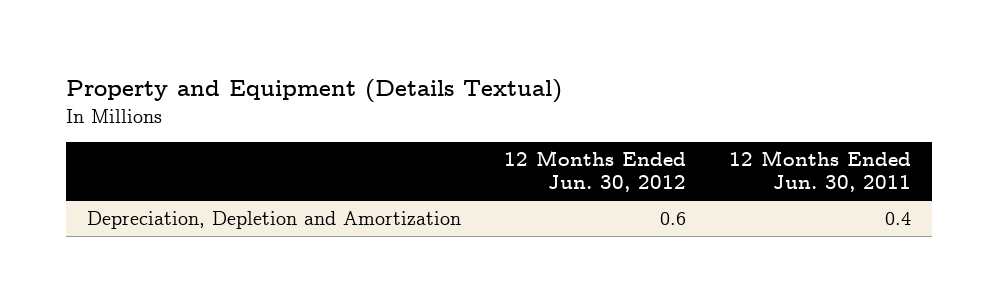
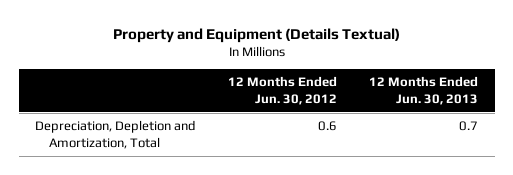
[728,150,911,193] 12 Months Ended Jun. 30, 2011 -> none
none -> [369,76,479,105] 12 Months Ended Jun. 30, 2013
[87,211,462,230] Depreciation, Depletion and Amortization -> [35,120,196,149] Depreciation, Depletion and Amortization, Total

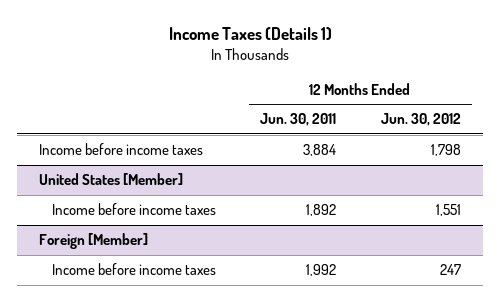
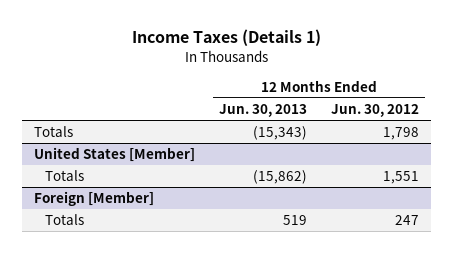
[260,113,337,127] Jun. 30, 2011 -> none
none -> [219,104,308,118] Jun. 30, 2013
[38,143,203,156] Income before income taxes -> [33,126,73,138] Totals
[51,203,216,216] Income before income taxes -> [44,170,84,182] Totals
[51,263,216,276] Income before income taxes -> [44,214,84,226] Totals

